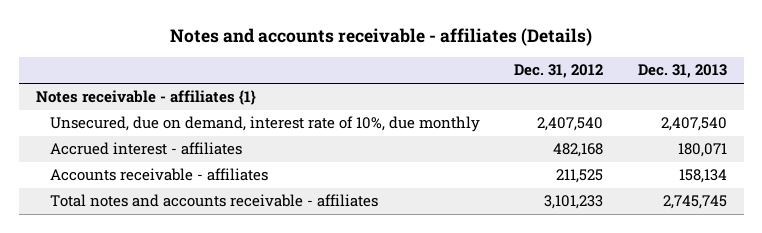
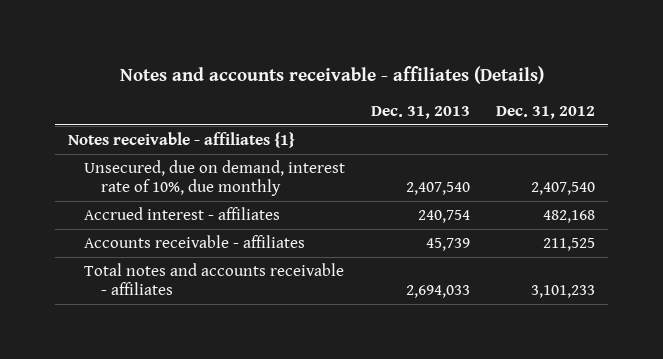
[677,143,727,158] 180,071 -> [418,209,471,223] 240,754
[678,169,727,184] 158,134 -> [426,237,471,251] 45,739
[662,195,727,210] 2,745,745 -> [406,285,471,299] 2,694,033

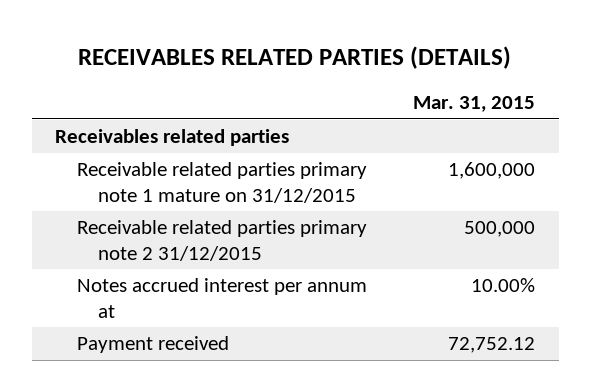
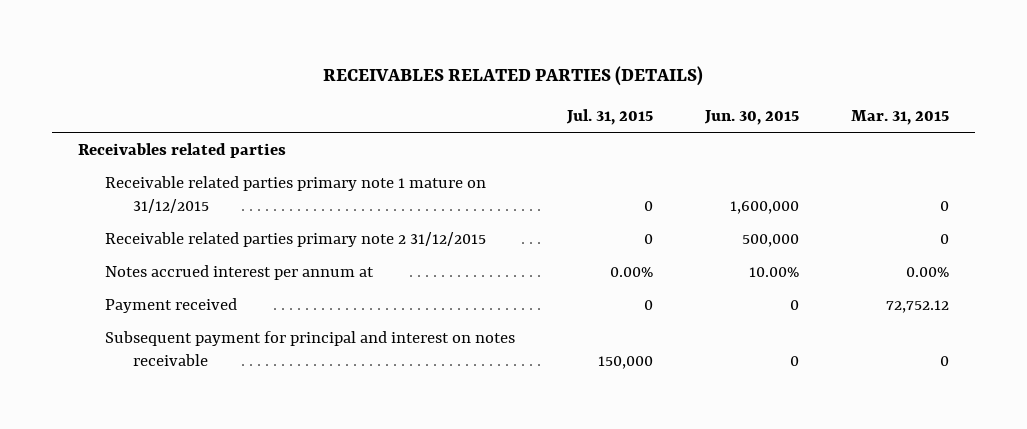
none -> [566,108,654,125] Jul. 31, 2015
none -> [703,109,799,125] Jun. 30, 2015
[448,162,536,180] 1,600,000 -> [939,200,949,211] 0
[464,221,536,238] 500,000 -> [939,233,949,244] 0
[471,278,536,293] 10.00% -> [905,266,949,277] 0.00%
none -> [105,330,516,366] Subsequent payment for principal and interest on notes receivable

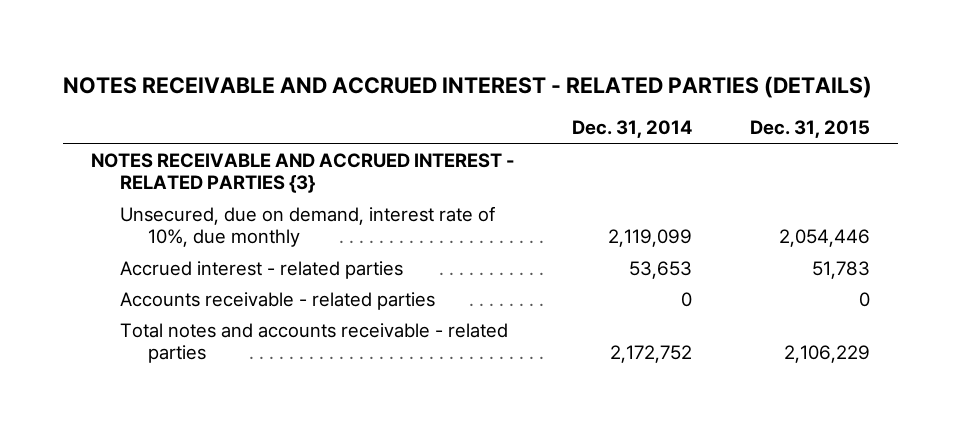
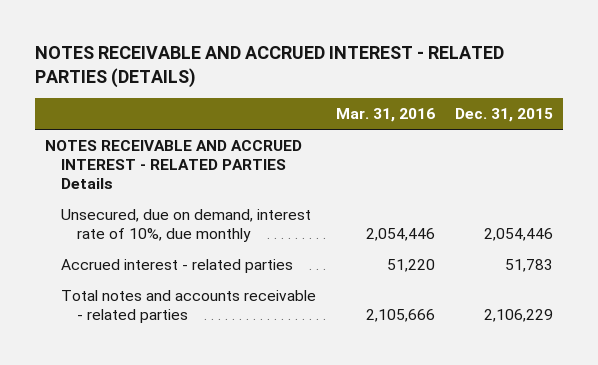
[572,120,693,139] Dec. 31, 2014 -> none
none -> [336,108,436,123] Mar. 31, 2016
[91,152,516,193] NOTES RECEIVABLE AND ACCRUED INTEREST - RELATED PARTIES {3} -> [44,139,302,189] NOTES RECEIVABLE AND ACCRUED INTEREST - RELATED PARTIES Details
[119,291,435,310] Accounts receivable - related parties -> none

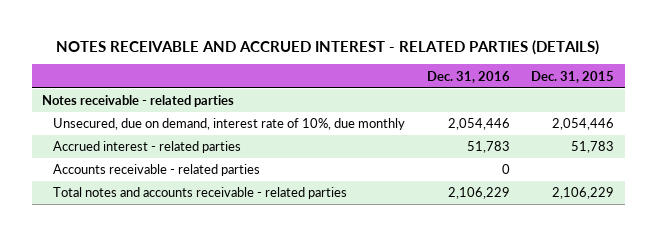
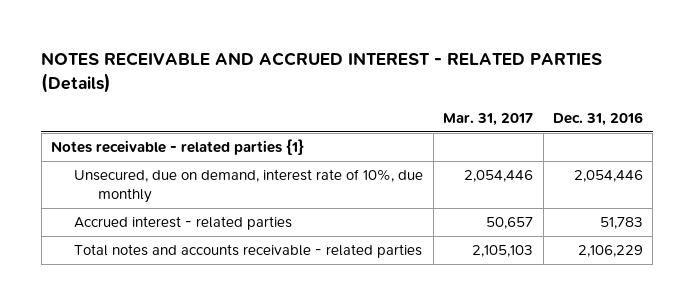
[56,39,600,55] NOTES RECEIVABLE AND ACCRUED INTEREST - RELATED PARTIES (DETAILS) -> [41,51,603,93] NOTES RECEIVABLE AND ACCRUED INTEREST - RELATED PARTIES (Details)
[531,70,615,83] Dec. 31, 2015 -> none
none -> [443,112,534,126] Mar. 31, 2017
[42,95,235,108] Notes receivable - related parties -> [51,139,305,156] Notes receivable - related parties {1}
[53,164,261,177] Accounts receivable - related parties -> none

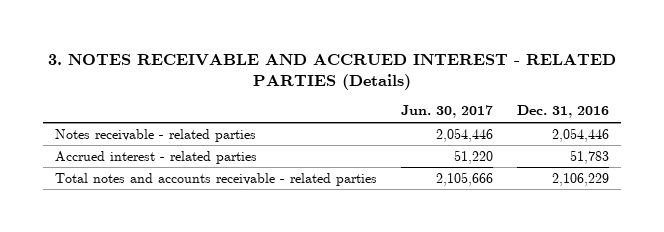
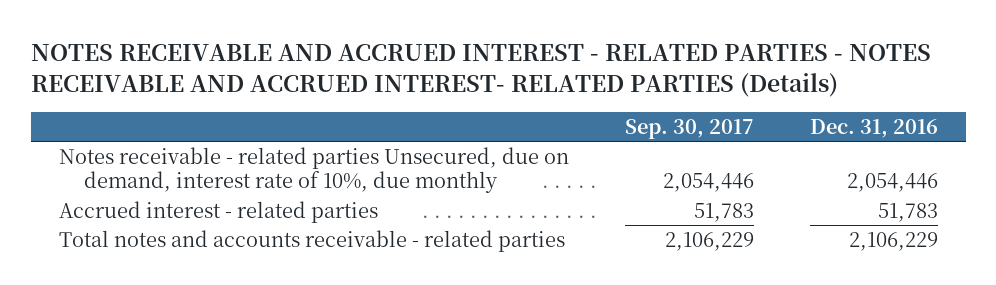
[48,53,617,90] 3. NOTES RECEIVABLE AND ACCRUED INTEREST - RELATED PARTIES (Details) -> [30,44,931,98] NOTES RECEIVABLE AND ACCRUED INTEREST - RELATED PARTIES - NOTES RECEIVABLE AND ACCRUED INTEREST- RELATED PARTIES (Details)
[401,105,494,119] Jun. 30, 2017 -> none
none -> [624,118,754,139] Sep. 30, 2017
[55,128,257,142] Notes receivable - related parties -> [58,146,569,194] Notes receivable - related parties Unsecured, due on demand, interest rate of 10%, due monthly

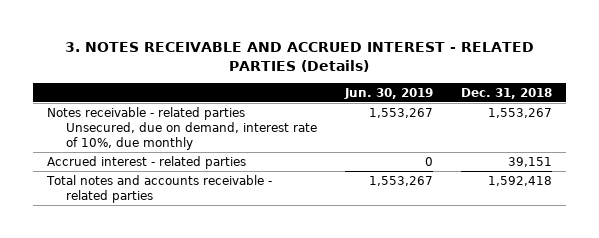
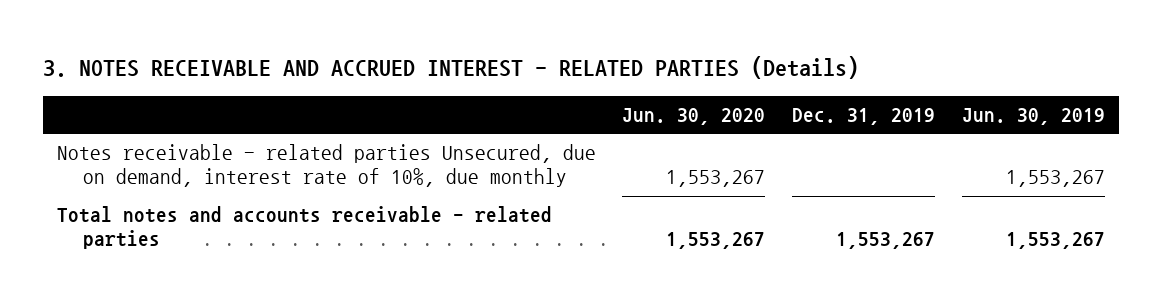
[460,88,552,100] Dec. 31, 2018 -> none
none -> [622,107,766,125] Jun. 30, 2020
none -> [792,107,936,125] Dec. 31, 2019
[47,155,247,169] Accrued interest - related parties -> none

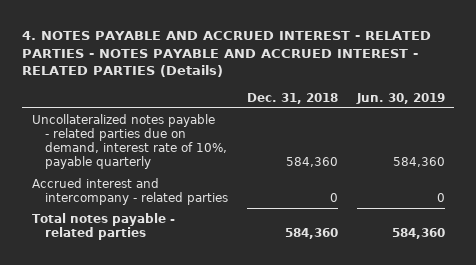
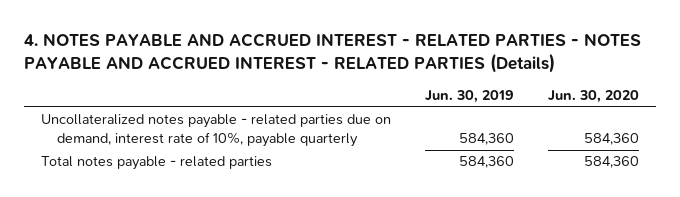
[247,92,339,104] Dec. 31, 2018 -> none
none -> [548,90,640,104] Jun. 30, 2020
[31,177,229,205] Accrued interest and intercompany - related parties -> none

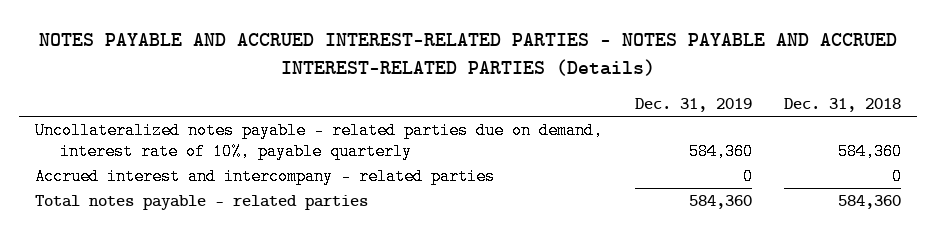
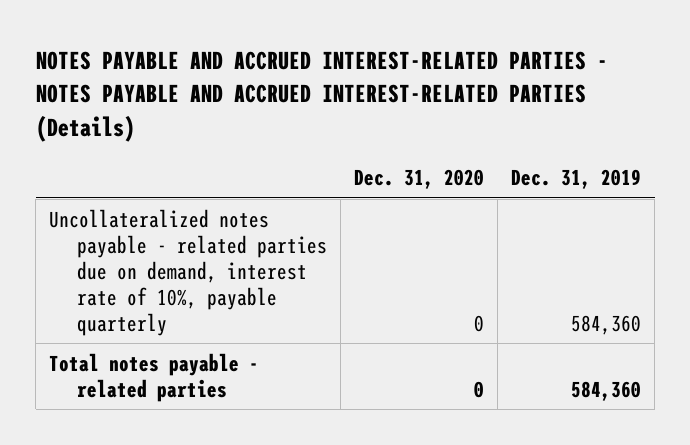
[784,98,902,113] Dec. 31, 2018 -> none
none -> [354,168,485,189] Dec. 31, 2020
[35,167,496,185] Accrued interest and intercompany - related parties -> none

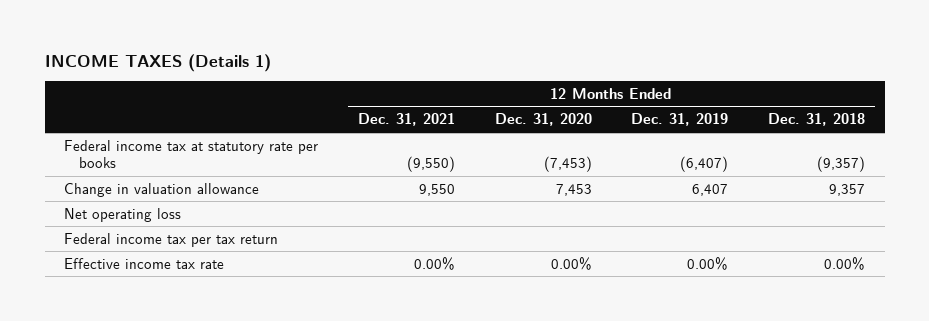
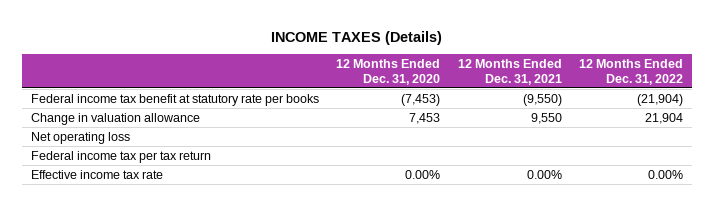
[44,53,271,72] INCOME TAXES (Details 1) -> [271,30,443,45] INCOME TAXES (Details)
[631,113,729,127] Dec. 31, 2019 -> none
[767,113,865,127] Dec. 31, 2018 -> none
none -> [579,58,684,85] 12 Months Ended Dec. 31, 2022
[64,139,319,169] Federal income tax at statutory rate per books -> [30,93,319,106] Federal income tax benefit at statutory rate per books

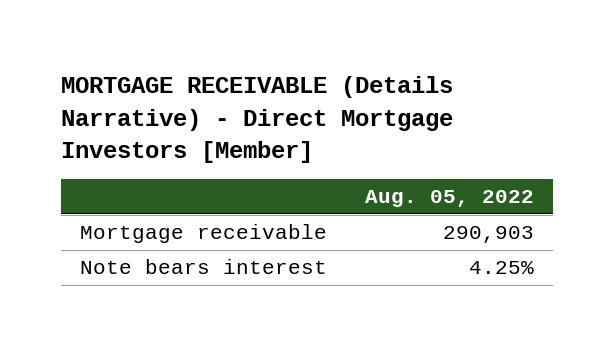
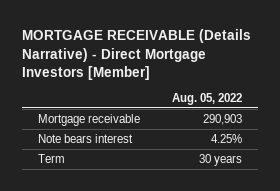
none -> [38,153,66,163] Term

